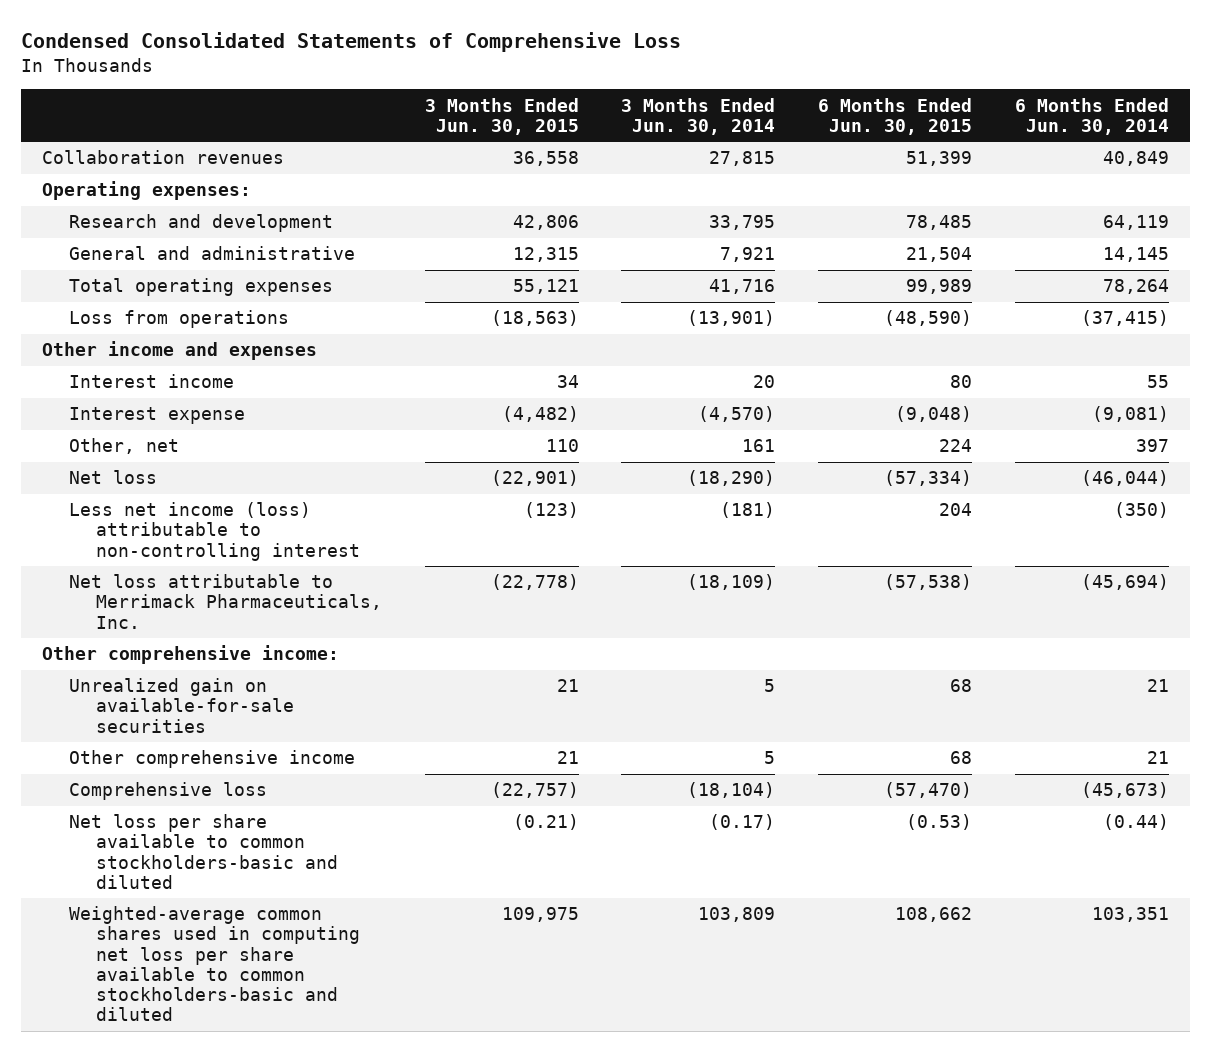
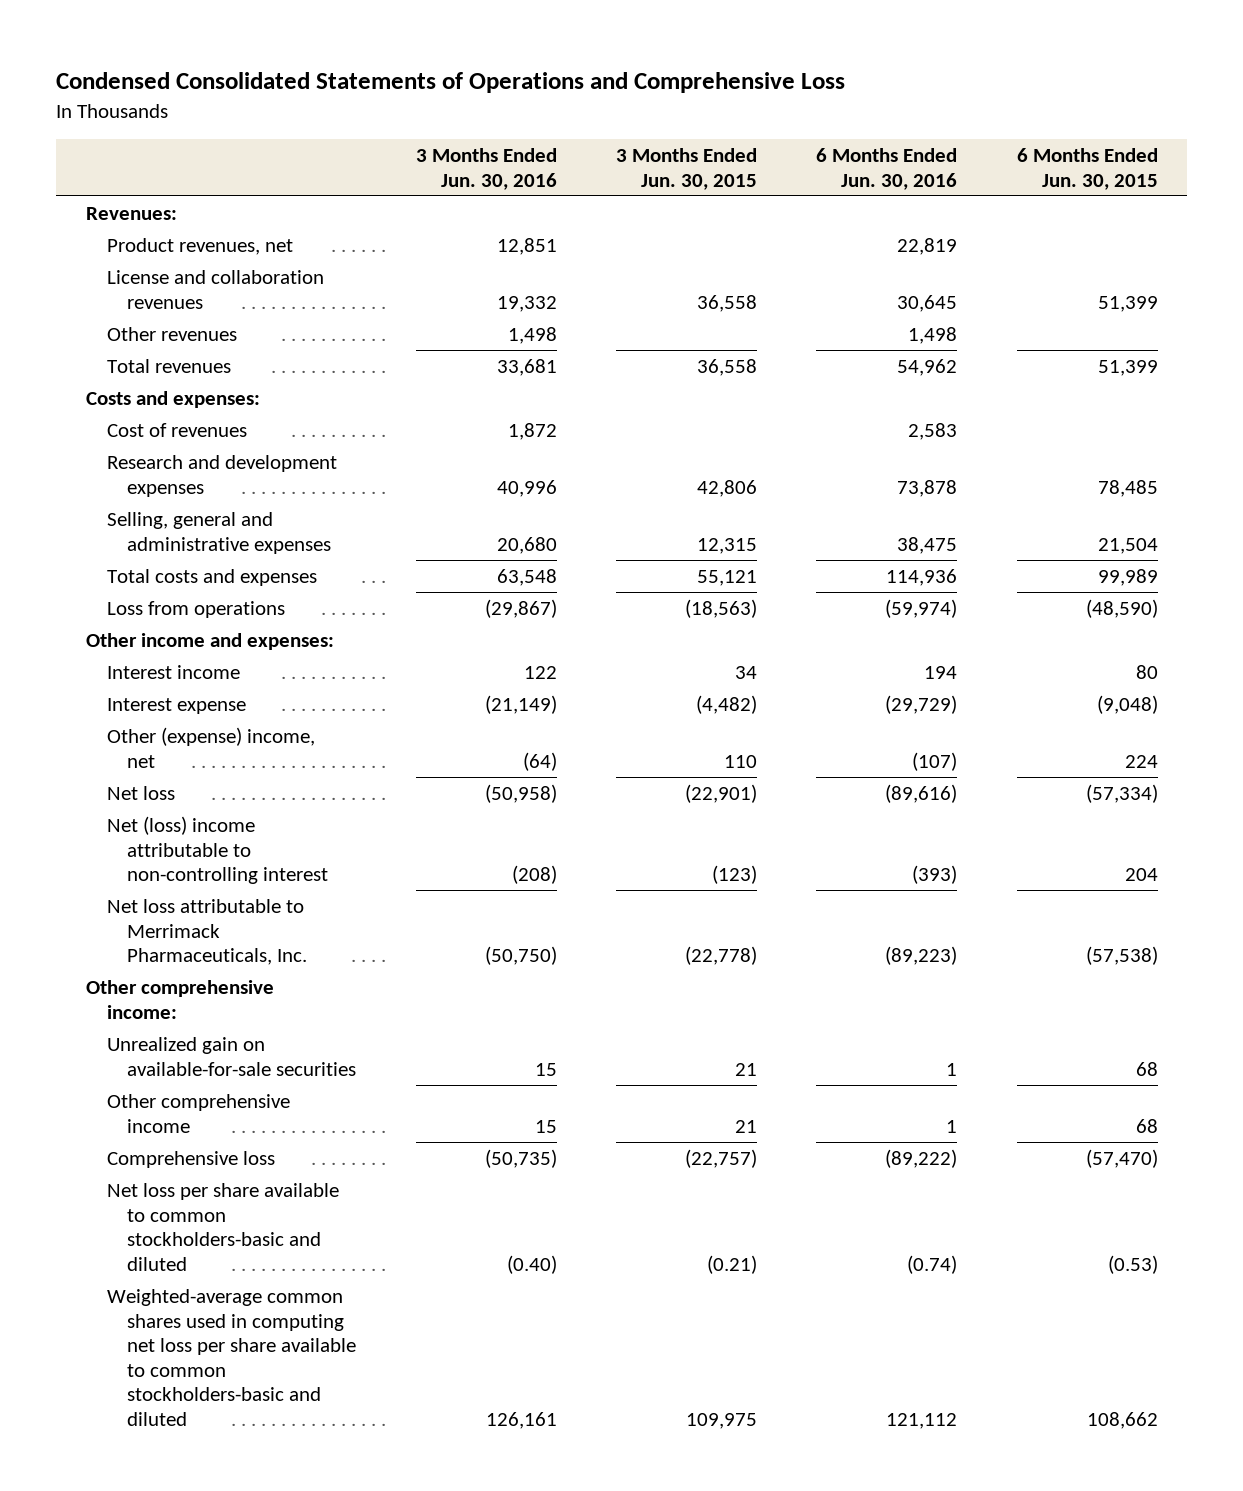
[21,32,682,53] Condensed Consolidated Statements of Comprehensive Loss -> [56,72,846,94] Condensed Consolidated Statements of Operations and Comprehensive Loss
[621,97,776,135] 3 Months Ended Jun. 30, 2014 -> none
[1014,97,1169,135] 6 Months Ended Jun. 30, 2014 -> none
none -> [415,148,557,190] 3 Months Ended Jun. 30, 2016
none -> [816,148,958,190] 6 Months Ended Jun. 30, 2016
none -> [85,207,177,221] Revenues:
none -> [106,238,293,256] Product revenues, net
none -> [106,270,324,309] License and collaboration revenues
none -> [106,327,237,342] Other revenues
[42,150,285,165] Collaboration revenues -> [106,359,231,374] Total revenues
[42,181,252,201] Operating expenses: -> [85,391,260,409] Costs and expenses:
none -> [106,423,247,438] Cost of revenues
[69,214,334,233] Research and development -> [106,455,337,497] Research and development expenses
[69,246,356,261] General and administrative -> [106,512,332,554] Selling, general and administrative expenses
[69,278,334,297] Total operating expenses -> [106,569,317,587] Total costs and expenses
[42,341,318,361] Other income and expenses -> [85,633,334,651] Other income and expenses:
[69,438,180,455] Other, net -> [106,727,315,768] Other (expense) income, net
[69,502,361,561] Less net income (loss) attributable to non-controlling interest -> [106,816,329,885] Net (loss) income attributable to non-controlling interest

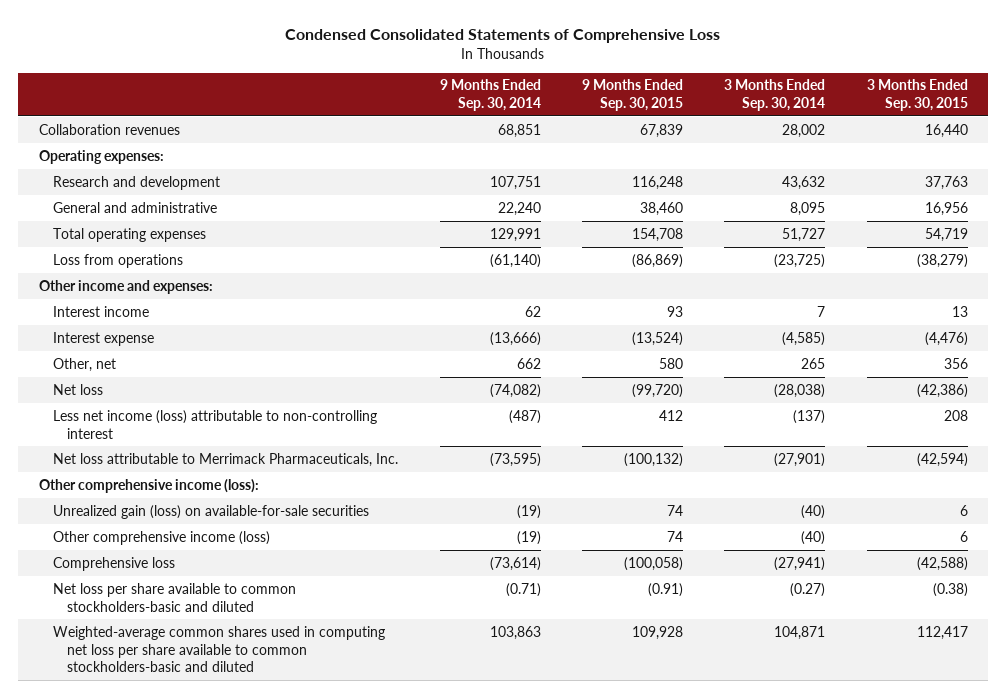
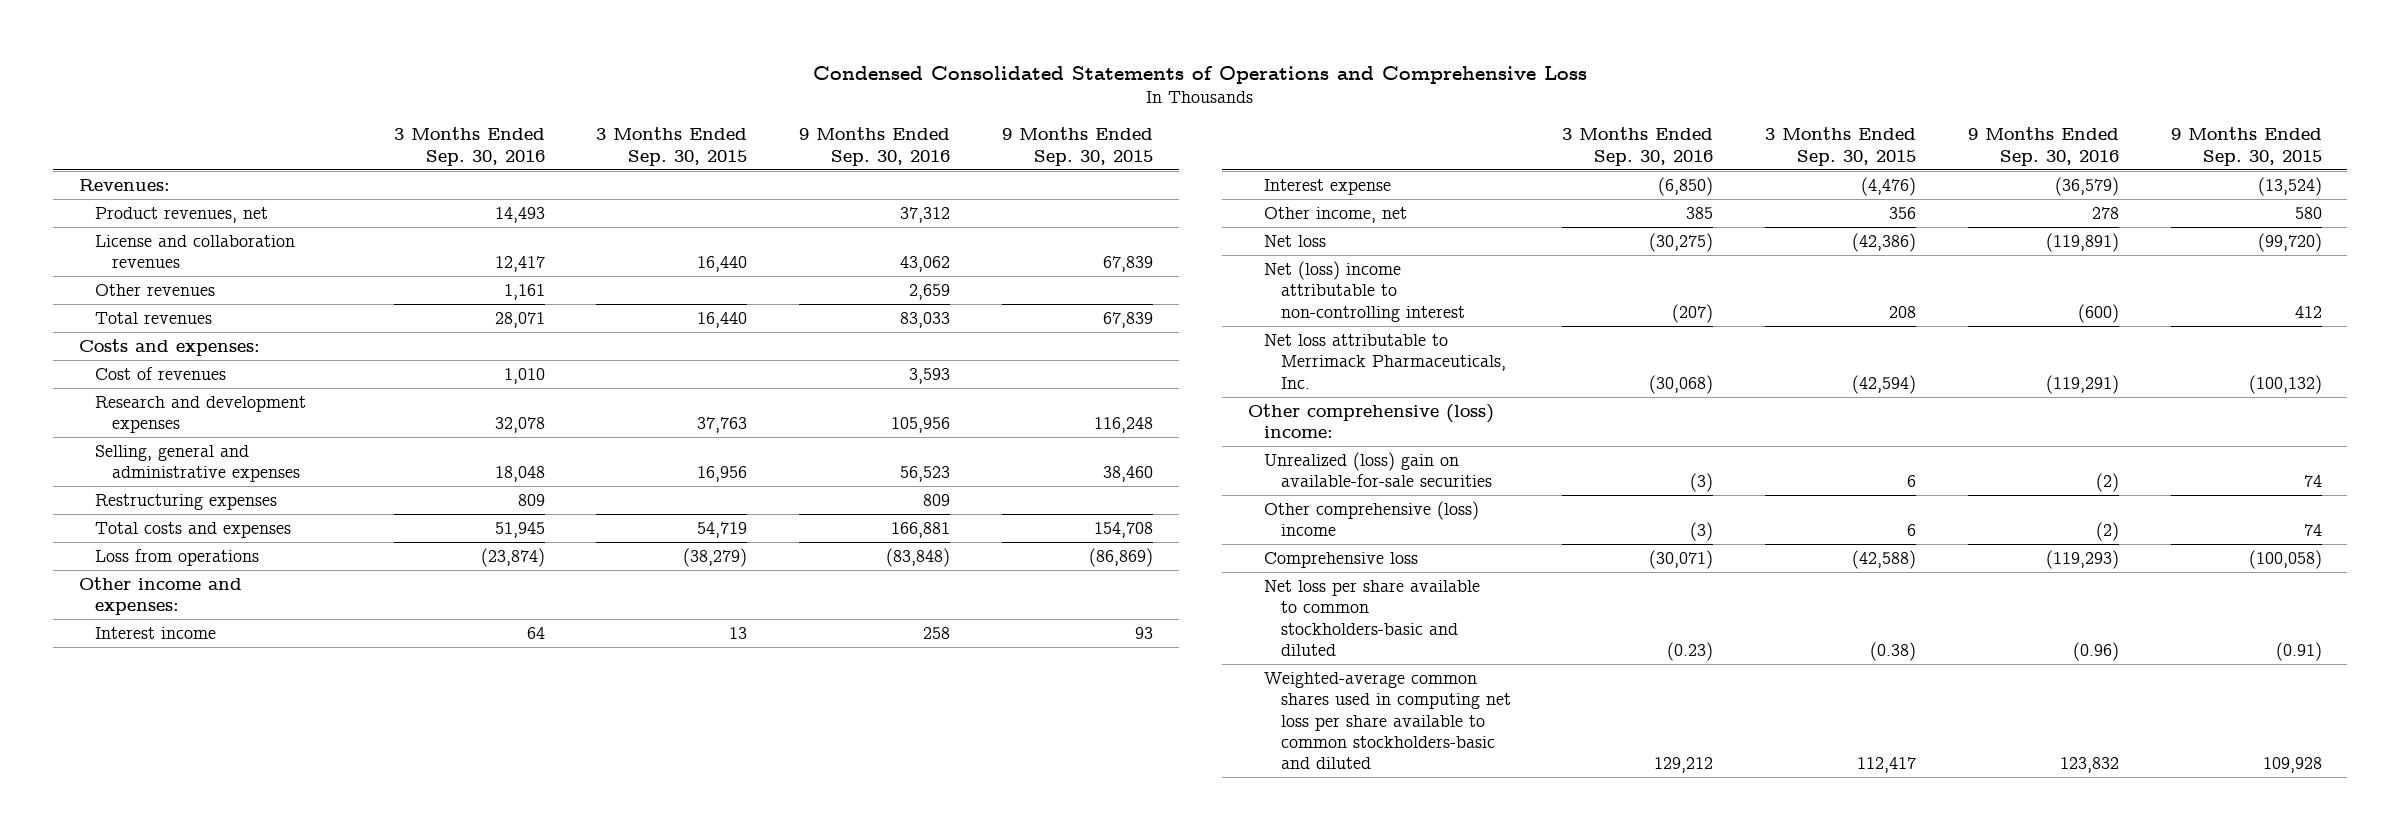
[285,28,721,43] Condensed Consolidated Statements of Comprehensive Loss -> [813,65,1588,84] Condensed Consolidated Statements of Operations and Comprehensive Loss
[439,79,541,112] 9 Months Ended Sep. 30, 2014 -> none
[724,79,826,112] 3 Months Ended Sep. 30, 2014 -> none
none -> [393,127,545,166] 3 Months Ended Sep. 30, 2016
none -> [799,127,951,166] 9 Months Ended Sep. 30, 2016
none -> [78,179,170,192] Revenues:
none -> [95,207,269,224] Product revenues, net
none -> [95,235,296,269] License and collaboration revenues
none -> [95,284,216,297] Other revenues
[39,123,181,135] Collaboration revenues -> [95,312,213,325] Total revenues
[39,149,165,164] Operating expenses: -> [78,339,260,357] Costs and expenses:
none -> [95,367,227,381] Cost of revenues
[53,175,221,190] Research and development -> [95,396,307,434] Research and development expenses
[53,201,218,213] General and administrative -> [95,445,300,483] Selling, general and administrative expenses
none -> [95,494,278,511] Restructuring expenses
[53,227,207,242] Total operating expenses -> [95,522,292,539] Total costs and expenses
[53,357,117,372] Other, net -> [1264,207,1408,224] Other income, net
[53,409,378,439] Less net income (loss) attributable to non-controlling interest -> [1264,261,1465,322] Net (loss) income attributable to non-controlling interest
[39,478,260,493] Other comprehensive income (loss): -> [1247,404,1494,439] Other comprehensive (loss) income:
[53,504,370,519] Unrealized gain (loss) on available-for-sale securities -> [1264,452,1492,488] Unrealized (loss) gain on available-for-sale securities
[53,530,271,545] Other comprehensive income (loss) -> [1264,501,1480,537] Other comprehensive (loss) income

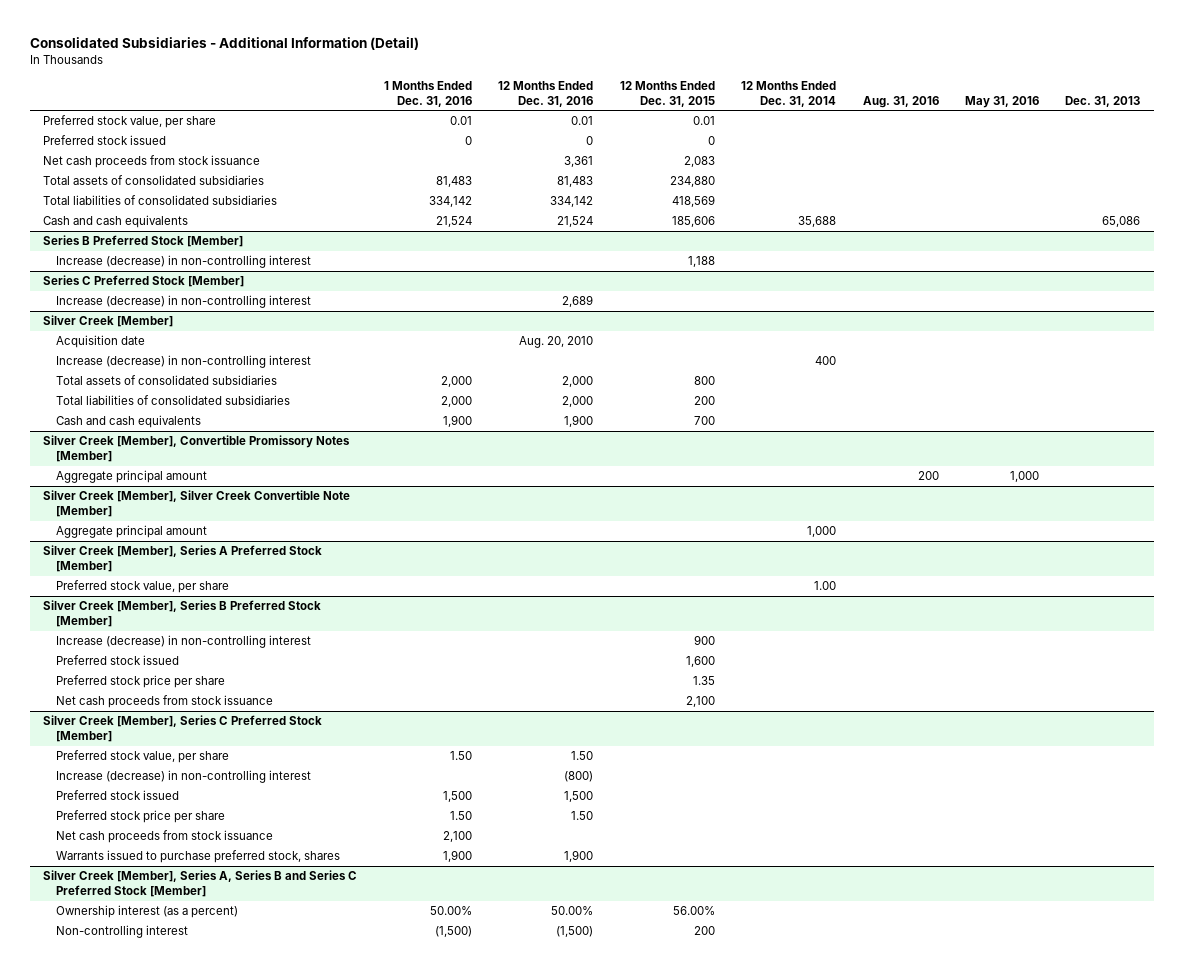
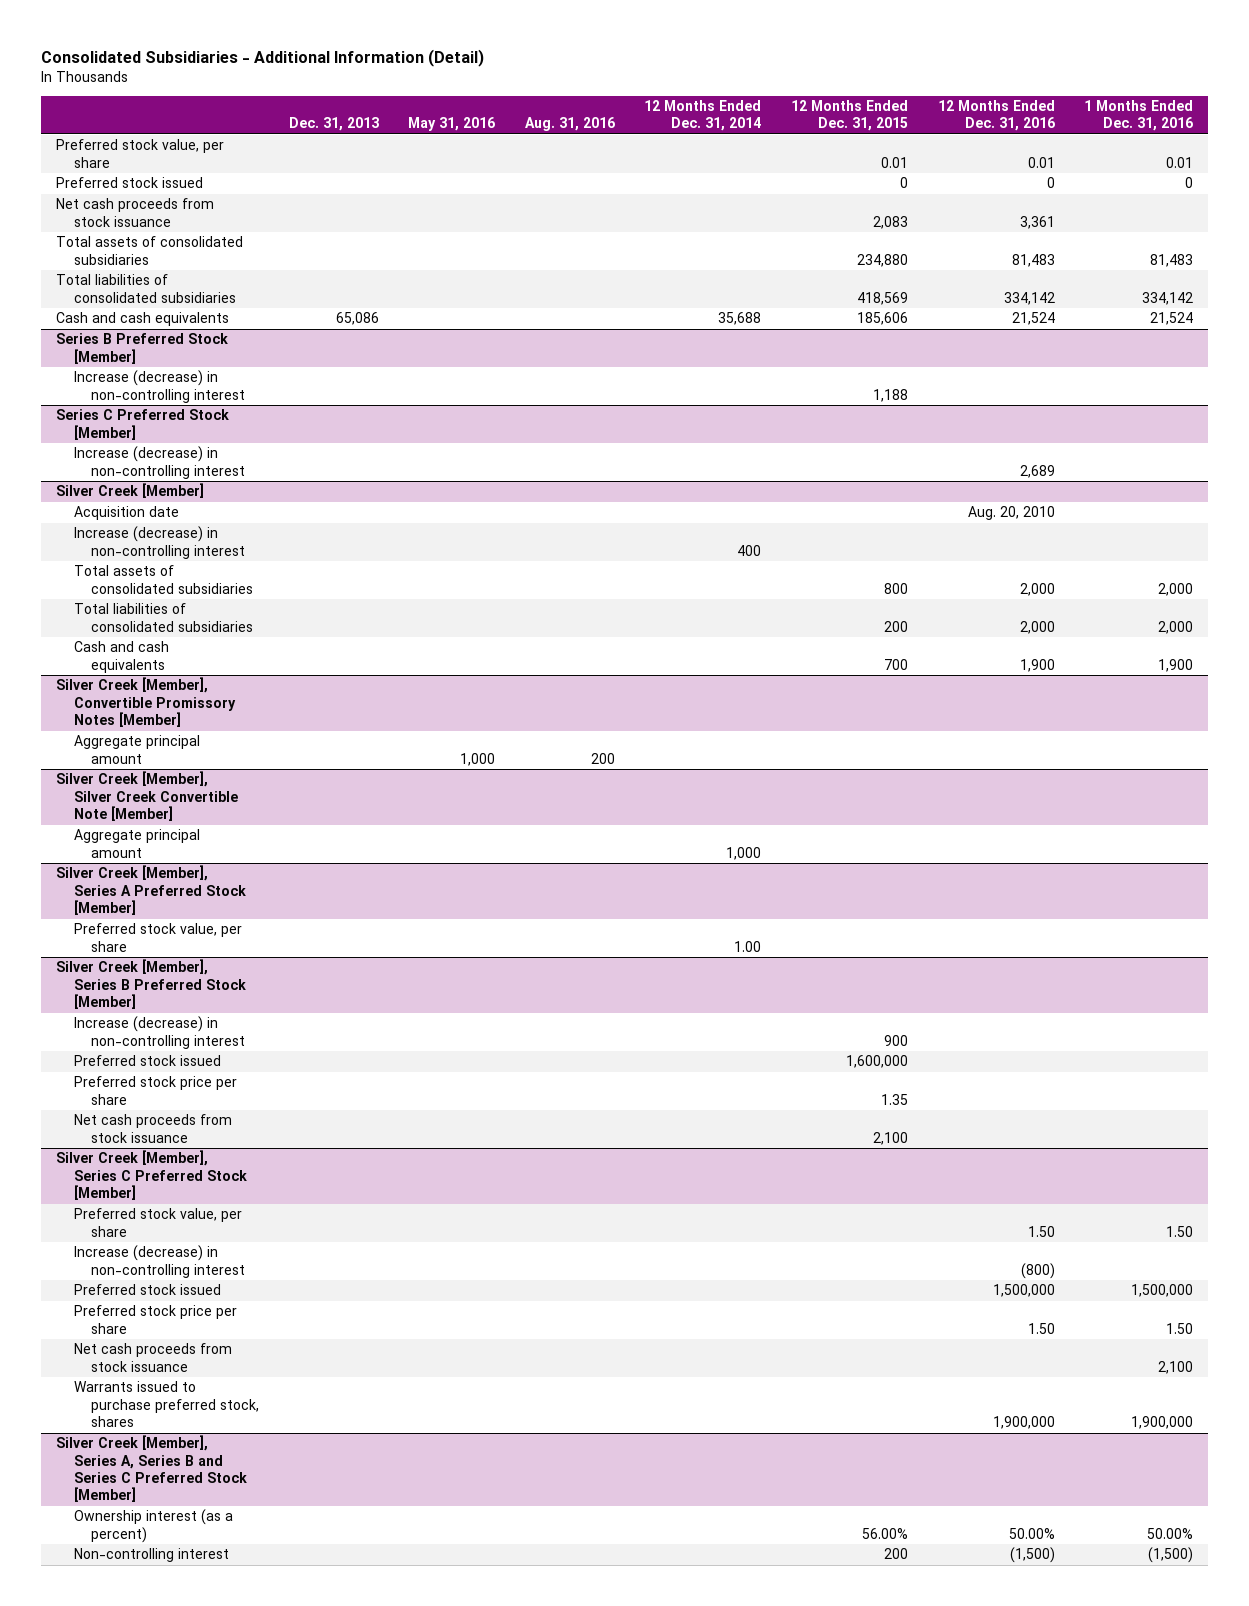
[685,656,715,668] 1,600 -> [846,1055,909,1069] 1,600,000
[442,791,472,803] 1,500 -> [1131,1284,1194,1298] 1,500,000
[564,791,594,803] 1,500 -> [992,1284,1055,1298] 1,500,000
[442,850,472,863] 1,900 -> [1131,1415,1194,1429] 1,900,000
[564,850,594,863] 1,900 -> [992,1415,1055,1429] 1,900,000

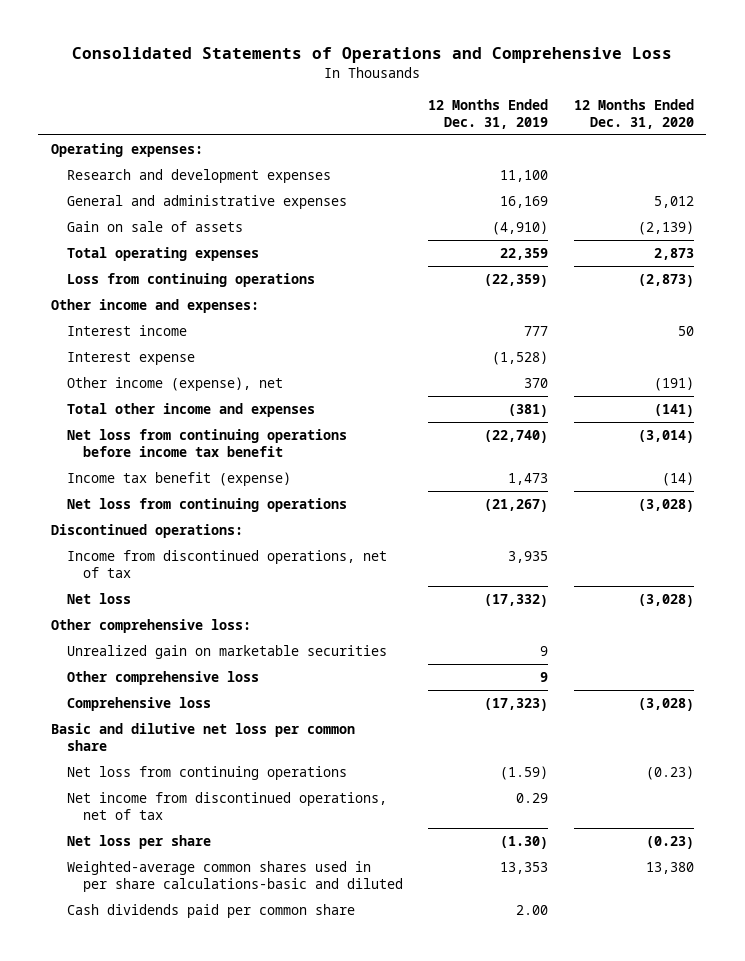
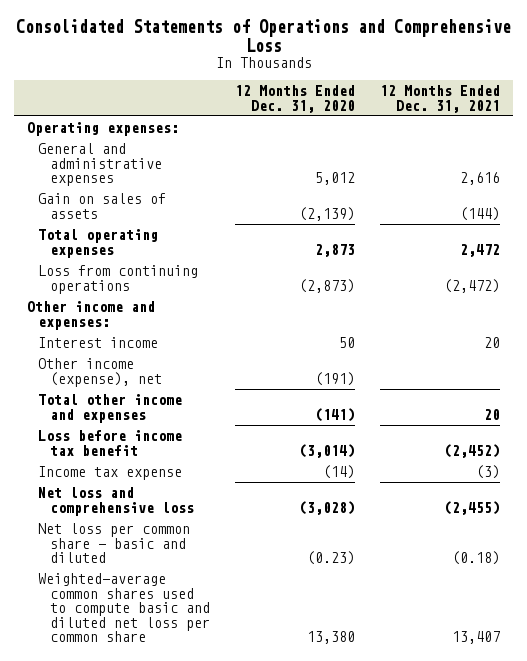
[428,98,549,129] 12 Months Ended Dec. 31, 2019 -> none
none -> [380,85,501,113] 12 Months Ended Dec. 31, 2021
[66,169,331,184] Research and development expenses -> none
[66,221,243,233] Gain on sale of assets -> [38,193,167,219] Gain on sales of assets
[66,352,195,366] Interest expense -> none
[66,498,347,513] Net loss from continuing operations -> none
[50,524,243,539] Discontinued operations: -> none
[66,550,387,578] Income from discontinued operations, net of tax -> none
[66,593,131,605] Net loss -> none
[50,619,251,634] Other comprehensive loss: -> none
[66,645,387,660] Unrealized gain on marketable securities -> none
[66,671,259,686] Other comprehensive loss -> none
[50,723,355,751] Basic and dilutive net loss per common share -> none
[66,766,347,781] Net loss from continuing operations -> none
[66,792,387,820] Net income from discontinued operations, net of tax -> none
[66,904,355,919] Cash dividends paid per common share -> none
[66,429,347,457] Net loss from continuing operations before income tax benefit -> [38,430,183,456] Loss before income tax benefit
[66,472,291,487] Income tax benefit (expense) -> [38,466,183,481] Income tax expense
[66,697,211,712] Comprehensive loss -> [38,487,195,516] Net loss and comprehensive loss
[66,835,211,850] Net loss per share -> [38,523,191,564] Net loss per common share - basic and diluted
[66,861,404,892] Weighted-average common shares used in per share calculations-basic and diluted -> [38,573,211,642] Weighted-average common shares used to compute basic and diluted net loss per common share

